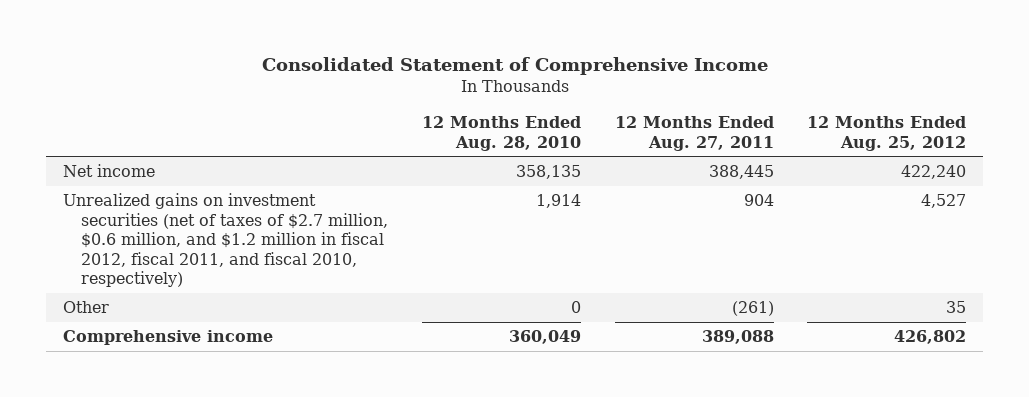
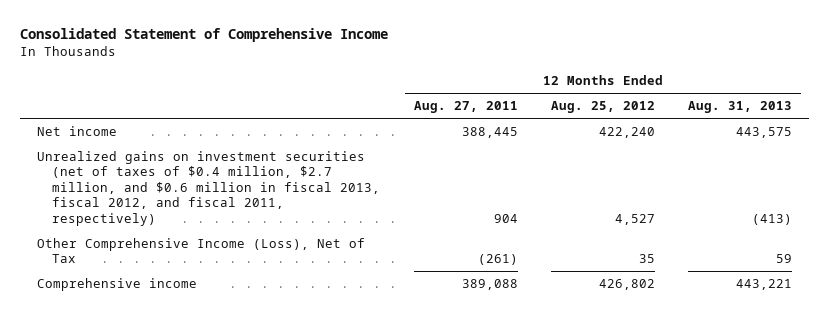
[421,116,581,151] 12 Months Ended Aug. 28, 2010 -> none
none -> [688,100,793,113] Aug. 31, 2013
[63,193,389,288] Unrealized gains on investment securities (net of taxes of $2.7 million, $0.6 million, and $1.2 million in fiscal 2012, fiscal 2011, and fiscal 2010, respectively) -> [36,150,381,226] Unrealized gains on investment securities (net of taxes of $0.4 million, $2.7 million, and $0.6 million in fiscal 2013, fiscal 2012, and fiscal 2011, respectively)
[63,301,110,314] Other -> [36,237,365,264] Other Comprehensive Income (Loss), Net of Tax

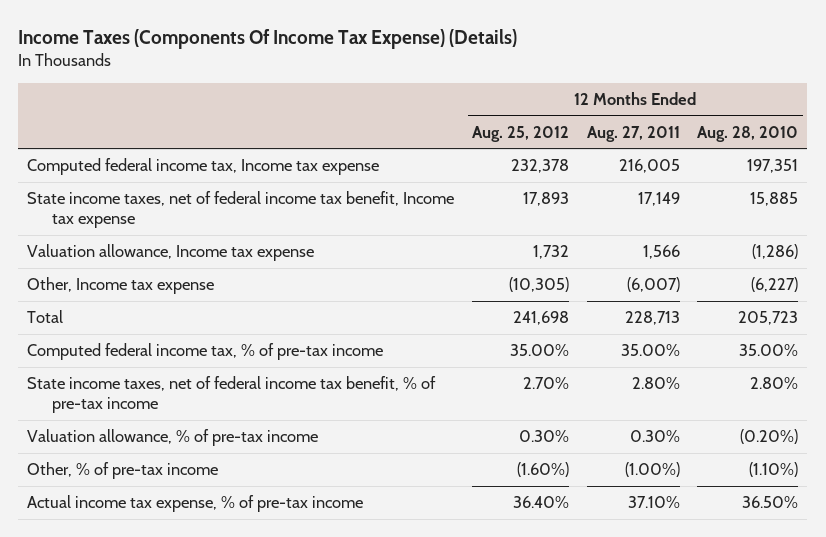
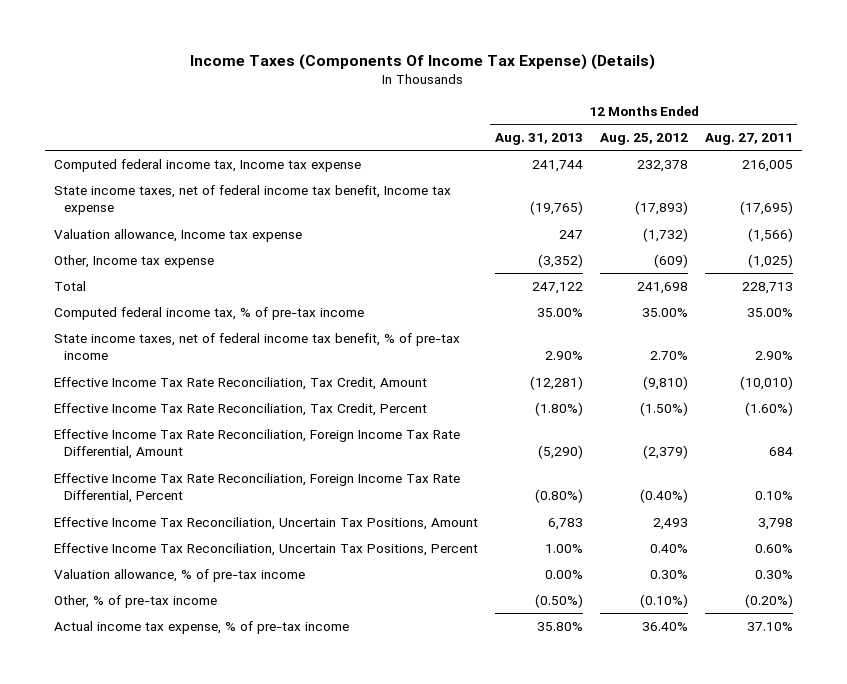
[697,125,799,142] Aug. 28, 2010 -> none
none -> [494,133,583,146] Aug. 31, 2013
[522,192,569,207] 17,893 -> [634,201,688,216] (17,893)
[637,192,680,207] 17,149 -> [740,201,794,216] (17,695)
[532,245,569,260] 1,732 -> [642,227,688,242] (1,732)
[642,245,680,260] 1,566 -> [748,227,794,242] (1,566)
[508,277,569,293] (10,305) -> [653,253,688,268] (609)
[626,277,680,293] (6,007) -> [748,253,794,268] (1,025)
[631,377,680,390] 2.80% -> [755,351,794,361] 2.90%
none -> [53,376,427,390] Effective Income Tax Rate Reconciliation, Tax Credit, Amount
none -> [53,402,427,416] Effective Income Tax Rate Reconciliation, Tax Credit, Percent
none -> [53,428,460,460] Effective Income Tax Rate Reconciliation, Foreign Income Tax Rate Differential, Amount
none -> [53,472,460,504] Effective Income Tax Rate Reconciliation, Foreign Income Tax Rate Differential, Percent
none -> [53,516,478,530] Effective Income Tax Reconciliation, Uncertain Tax Positions, Amount
none -> [53,542,478,556] Effective Income Tax Reconciliation, Uncertain Tax Positions, Percent
[516,462,569,478] (1.60%) -> [639,593,688,608] (0.10%)
[624,462,680,478] (1.00%) -> [745,593,794,608] (0.20%)

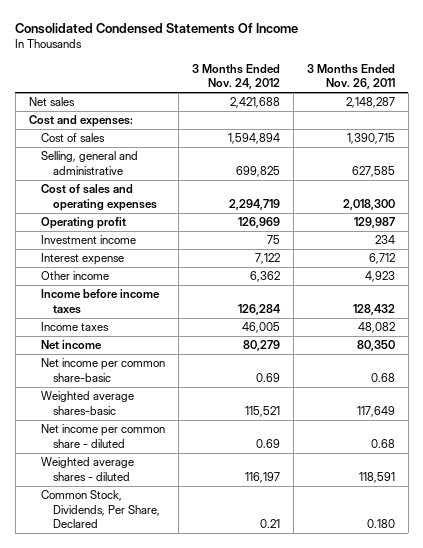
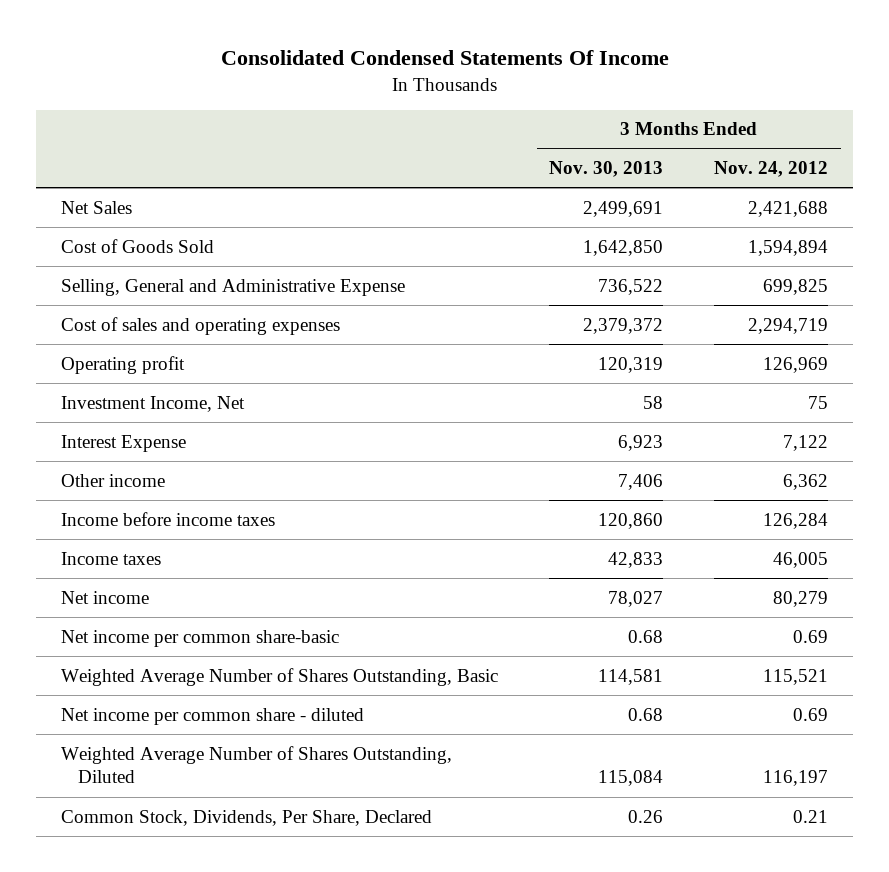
[306,63,395,90] 3 Months Ended Nov. 26, 2011 -> none
none -> [549,161,664,178] Nov. 30, 2013
[28,115,133,128] Cost and expenses: -> none
[28,97,75,107] Net sales -> [61,200,133,214] Net Sales
[40,133,105,143] Cost of sales -> [61,238,215,253] Cost of Goods Sold
[40,151,138,175] Selling, general and administrative -> [61,278,406,296] Selling, General and Administrative Expense
[40,235,136,245] Investment income -> [61,395,246,412] Investment Income, Net
[40,253,124,266] Interest expense -> [61,434,187,452] Interest Expense
[40,391,134,415] Weighted average shares-basic -> [61,667,499,686] Weighted Average Number of Shares Outstanding, Basic
[40,457,134,481] Weighted average shares - diluted -> [61,745,453,784] Weighted Average Number of Shares Outstanding, Diluted

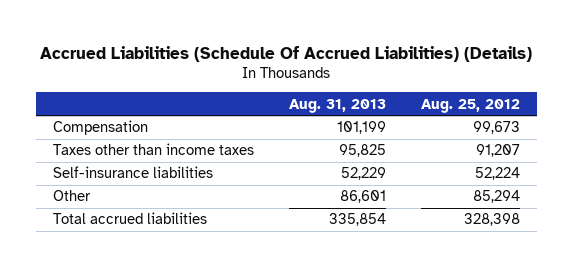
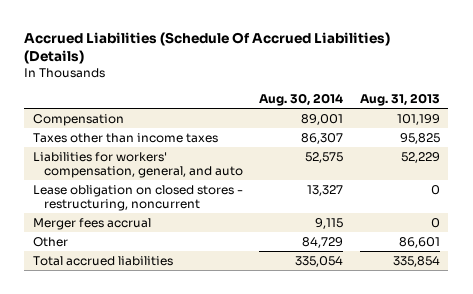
[420,98,520,113] Aug. 25, 2012 -> none
none -> [259,93,344,107] Aug. 30, 2014
[53,166,214,179] Self-insurance liabilities -> [32,151,243,178] Liabilities for workers' compensation, general, and auto
none -> [32,184,243,211] Lease obligation on closed stores - restructuring, noncurrent
none -> [32,217,151,230] Merger fees accrual

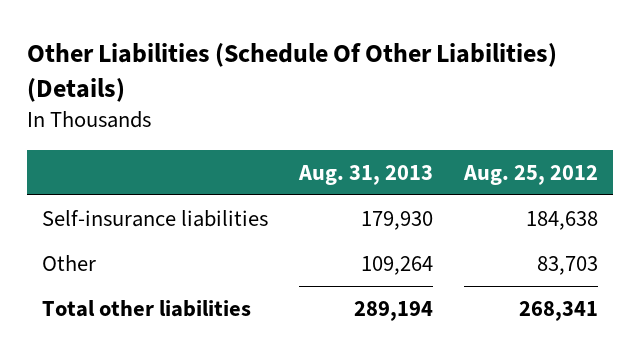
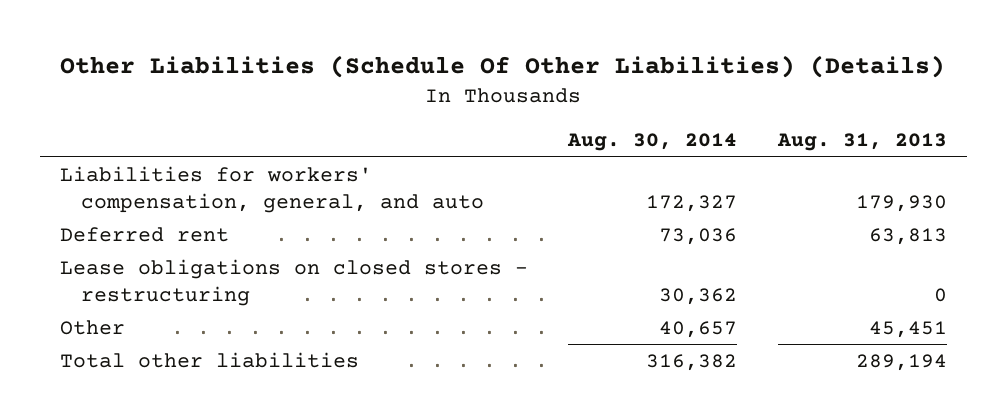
[462,164,598,185] Aug. 25, 2012 -> none
none -> [567,133,738,152] Aug. 30, 2014
[42,209,269,227] Self-insurance liabilities -> [59,165,485,213] Liabilities for workers' compensation, general, and auto
none -> [59,226,229,242] Deferred rent
none -> [59,258,528,306] Lease obligations on closed stores - restructuring
[361,255,434,275] 109,264 -> [868,320,947,338] 45,451

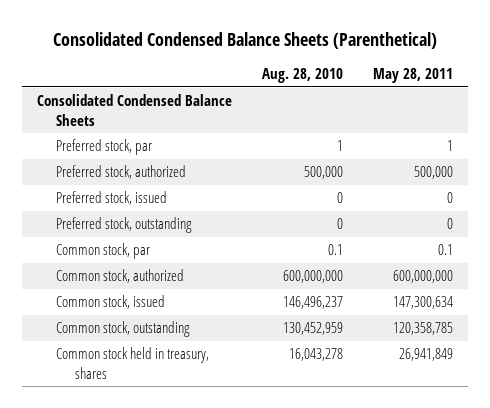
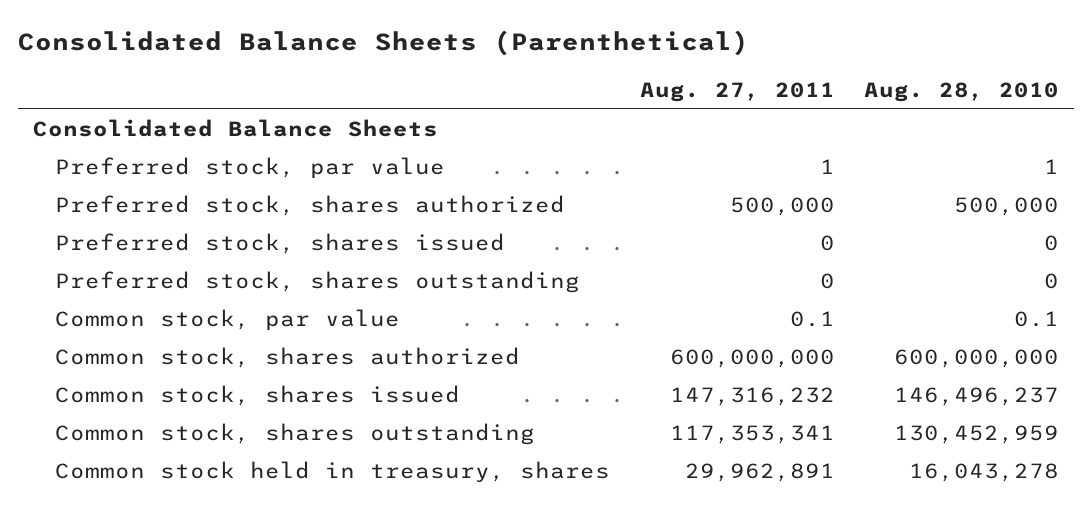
[52,31,437,49] Consolidated Condensed Balance Sheets (Parenthetical) -> [18,30,750,57] Consolidated Balance Sheets (Parenthetical)
[372,68,453,84] May 28, 2011 -> none
none -> [639,82,835,103] Aug. 27, 2011
[37,94,233,126] Consolidated Condensed Balance Sheets -> [33,119,439,138] Consolidated Balance Sheets
[56,139,153,156] Preferred stock, par -> [55,157,446,180] Preferred stock, par value
[56,165,187,180] Preferred stock, authorized -> [55,195,566,217] Preferred stock, shares authorized
[56,191,168,206] Preferred stock, issued -> [55,233,506,255] Preferred stock, shares issued
[56,217,193,234] Preferred stock, outstanding -> [55,271,581,294] Preferred stock, shares outstanding
[56,243,151,260] Common stock, par -> [55,309,401,332] Common stock, par value
[56,269,185,284] Common stock, authorized -> [55,347,521,369] Common stock, shares authorized
[56,295,166,310] Common stock, issued -> [55,385,461,407] Common stock, shares issued
[56,321,191,338] Common stock, outstanding -> [55,423,536,446] Common stock, shares outstanding

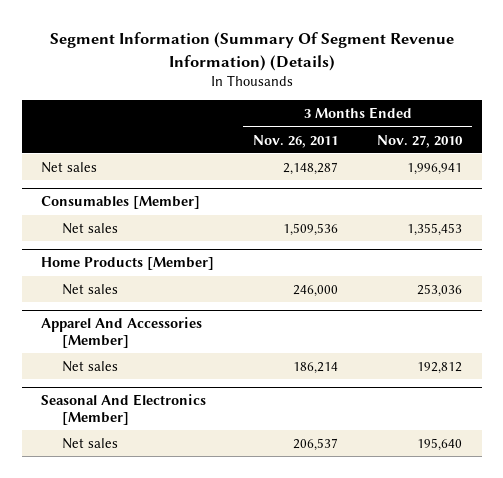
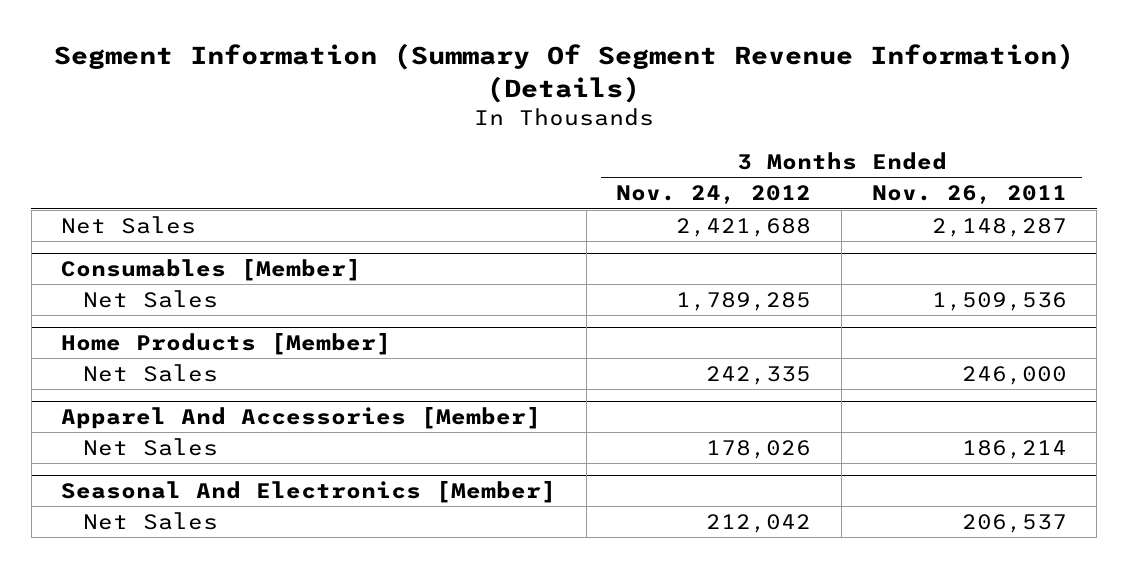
[377,134,464,148] Nov. 27, 2010 -> none
none -> [616,185,812,205] Nov. 24, 2012
[41,161,98,173] Net sales -> [61,215,197,234] Net Sales
[62,222,119,234] Net sales -> [83,289,219,308] Net Sales
[62,283,119,295] Net sales -> [83,363,219,382] Net Sales
[62,360,119,372] Net sales -> [83,437,219,456] Net Sales
[62,437,119,449] Net sales -> [83,511,219,530] Net Sales

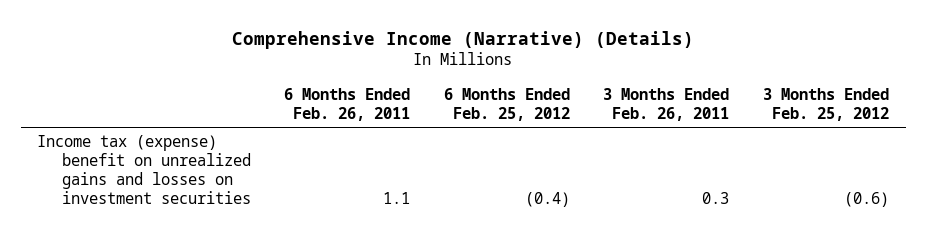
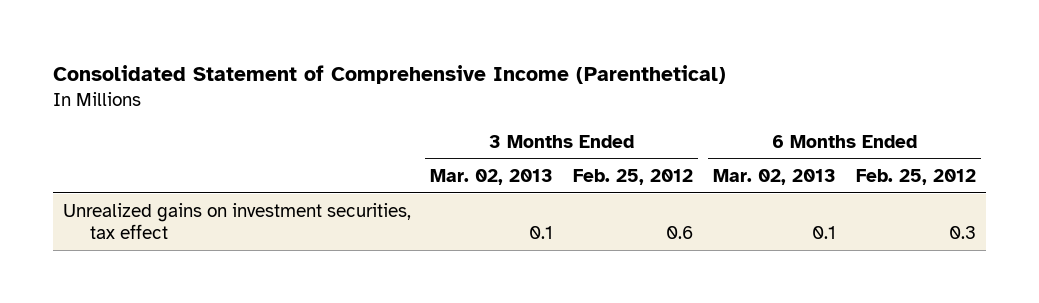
[232,30,695,49] Comprehensive Income (Narrative) (Details) -> [52,65,726,85] Consolidated Statement of Comprehensive Income (Parenthetical)
[284,88,411,122] 6 Months Ended Feb. 26, 2011 -> none
[603,88,730,122] 3 Months Ended Feb. 26, 2011 -> none
none -> [430,169,554,186] Mar. 02, 2013
none -> [713,169,837,186] Mar. 02, 2013
[37,135,251,205] Income tax (expense) benefit on unrealized gains and losses on investment securities -> [62,203,411,240] Unrealized gains on investment securities, tax effect
[524,192,570,208] (0.4) -> [948,226,976,240] 0.3
[843,192,889,208] (0.6) -> [666,226,694,240] 0.6

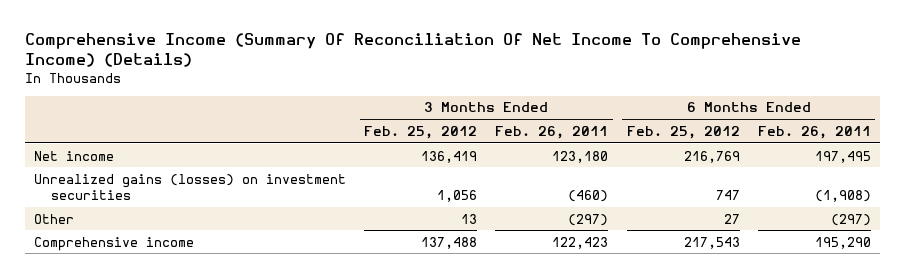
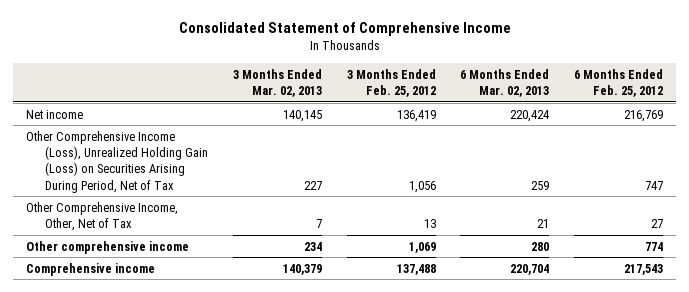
[25,33,802,68] Comprehensive Income (Summary Of Reconciliation Of Net Income To Comprehensive Income) (Details) -> [178,22,511,37] Consolidated Statement of Comprehensive Income
[495,125,609,139] Feb. 26, 2011 -> none
[757,125,871,139] Feb. 26, 2011 -> none
none -> [232,68,322,98] 3 Months Ended Mar. 02, 2013
none -> [460,68,550,98] 6 Months Ended Mar. 02, 2013
[34,173,347,201] Unrealized gains (losses) on investment securities -> [25,130,209,193] Other Comprehensive Income (Loss), Unrealized Holding Gain (Loss) on Securities Arising During Period, Net of Tax
[34,213,75,224] Other -> [25,201,178,232] Other Comprehensive Income, Other, Net of Tax
none -> [25,240,189,254] Other comprehensive income

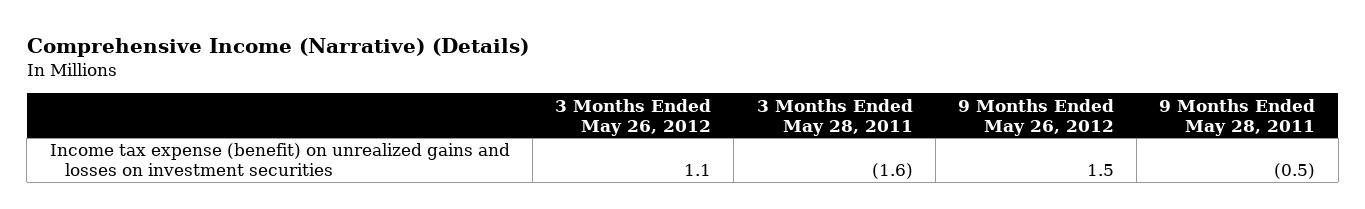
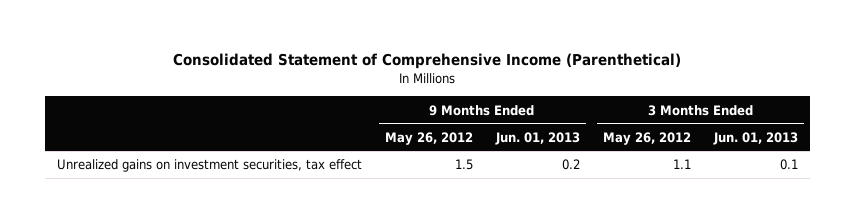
[26,38,529,58] Comprehensive Income (Narrative) (Details) -> [173,53,682,70] Consolidated Statement of Comprehensive Income (Parenthetical)
[756,98,913,136] 3 Months Ended May 28, 2011 -> none
[1159,98,1316,136] 9 Months Ended May 28, 2011 -> none
none -> [494,131,580,145] Jun. 01, 2013
none -> [713,131,799,145] Jun. 01, 2013
[49,143,510,177] Income tax expense (benefit) on unrealized gains and losses on investment securities -> [56,159,362,173] Unrealized gains on investment securities, tax effect

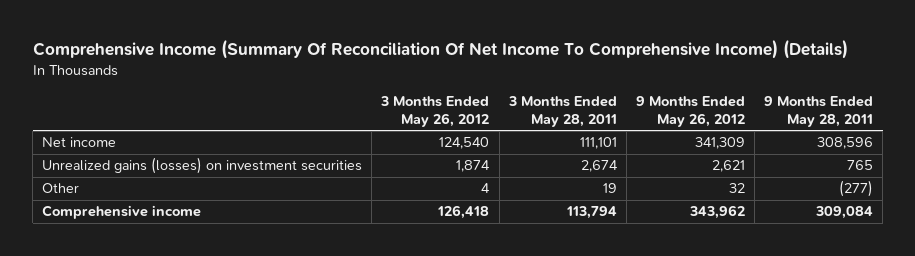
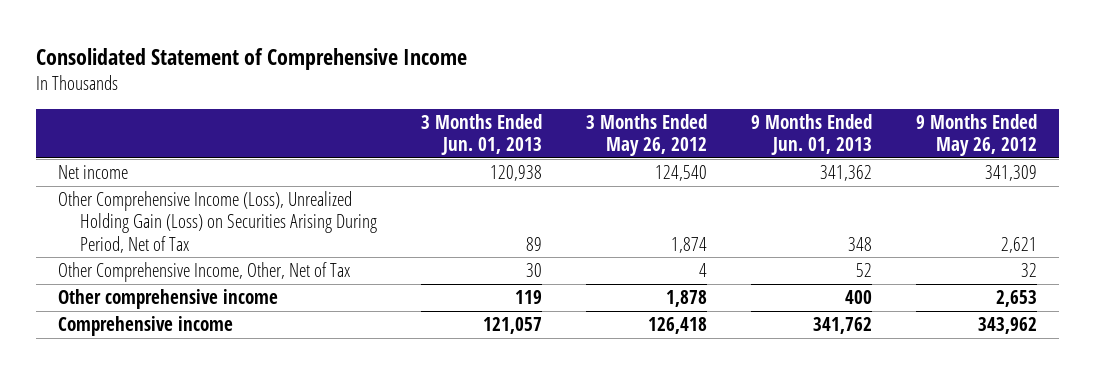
[32,39,848,60] Comprehensive Income (Summary Of Reconciliation Of Net Income To Comprehensive Income) (Details) -> [35,47,467,70] Consolidated Statement of Comprehensive Income
[507,96,617,127] 3 Months Ended May 28, 2011 -> none
[764,96,874,127] 9 Months Ended May 28, 2011 -> none
none -> [421,113,543,155] 3 Months Ended Jun. 01, 2013
none -> [750,113,872,155] 9 Months Ended Jun. 01, 2013
[42,157,363,175] Unrealized gains (losses) on investment securities -> [57,191,378,253] Other Comprehensive Income (Loss), Unrealized Holding Gain (Loss) on Securities Arising During Period, Net of Tax
[42,183,80,194] Other -> [57,262,350,283] Other Comprehensive Income, Other, Net of Tax
none -> [57,289,278,310] Other comprehensive income

